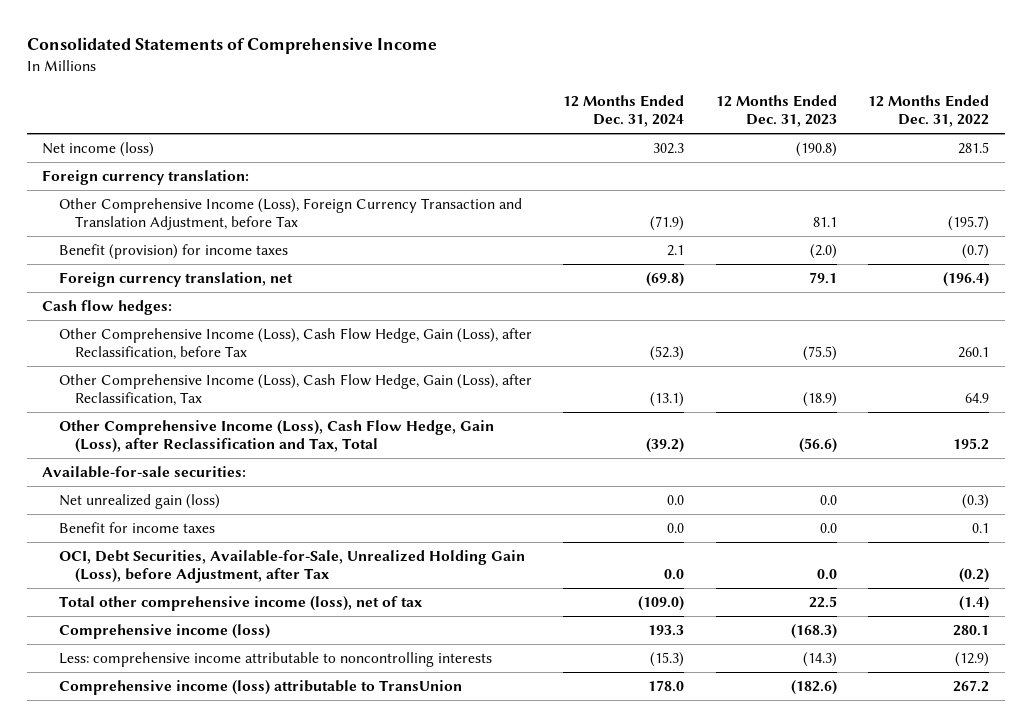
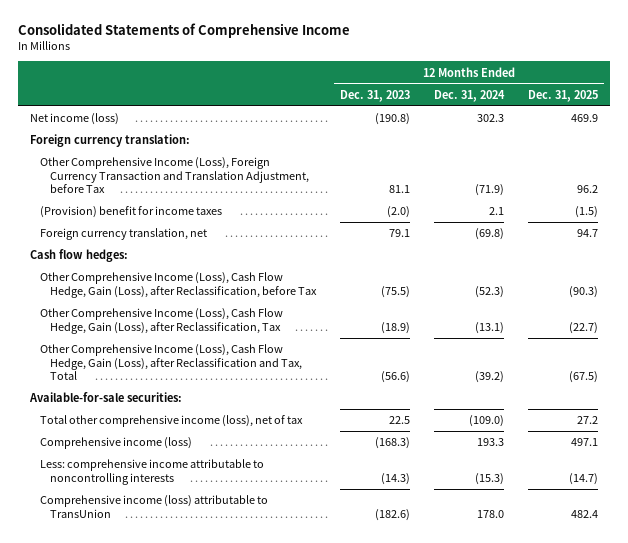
[868,94,990,127] 12 Months Ended Dec. 31, 2022 -> none
none -> [527,89,598,102] Dec. 31, 2025
[58,243,288,259] Benefit (provision) for income taxes -> [39,206,222,219] (Provision) benefit for income taxes
[58,493,220,509] Net unrealized gain (loss) -> none
[58,521,215,533] Benefit for income taxes -> none
[58,549,525,584] OCI, Debt Securities, Available-for-Sale, Unrealized Holding Gain (Loss), before Adjustment, after Tax -> none

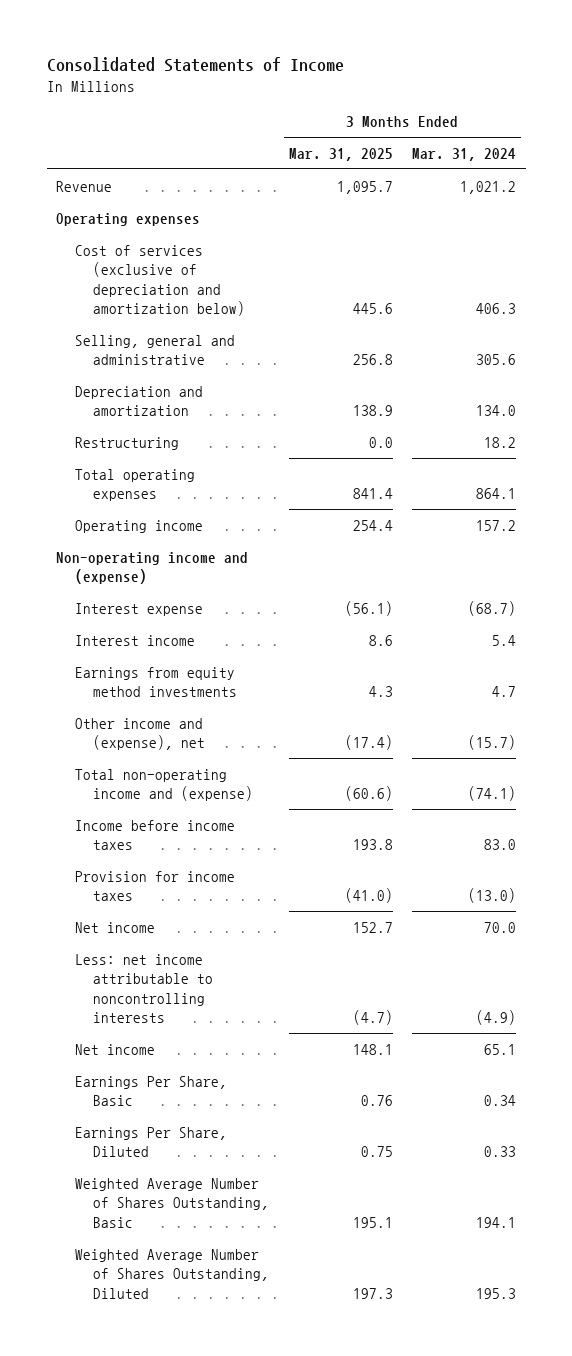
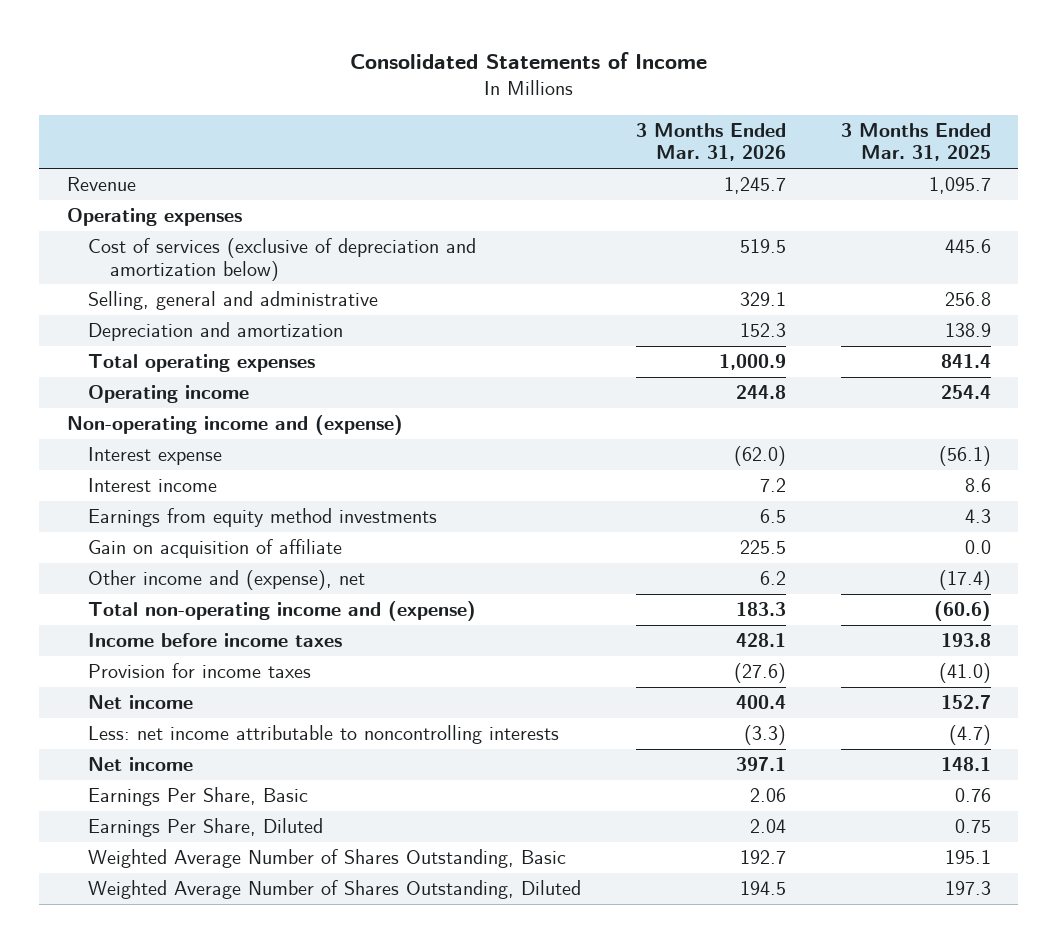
[412,147,517,161] Mar. 31, 2024 -> none
none -> [636,122,787,162] 3 Months Ended Mar. 31, 2026
[74,436,179,450] Restructuring -> none
none -> [88,539,343,559] Gain on acquisition of affiliate

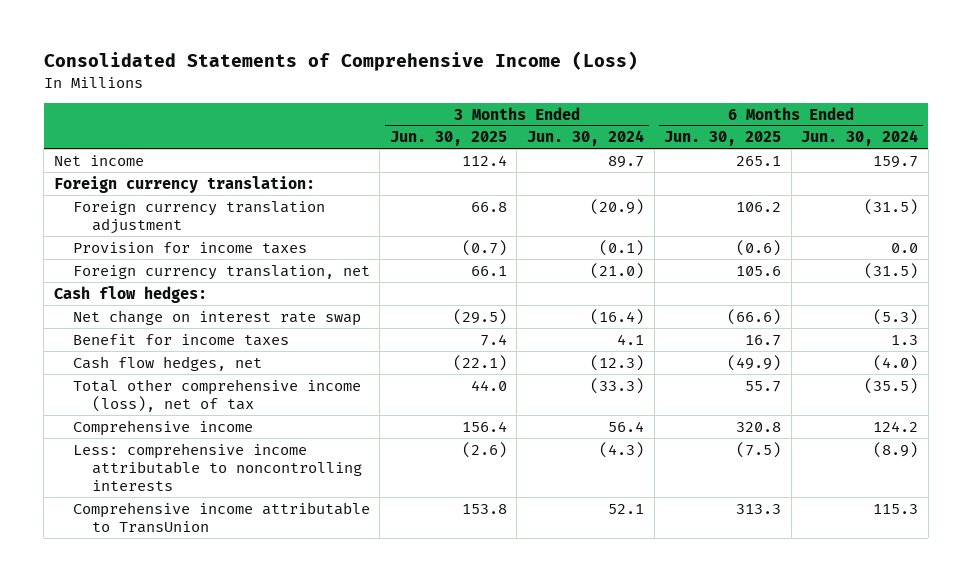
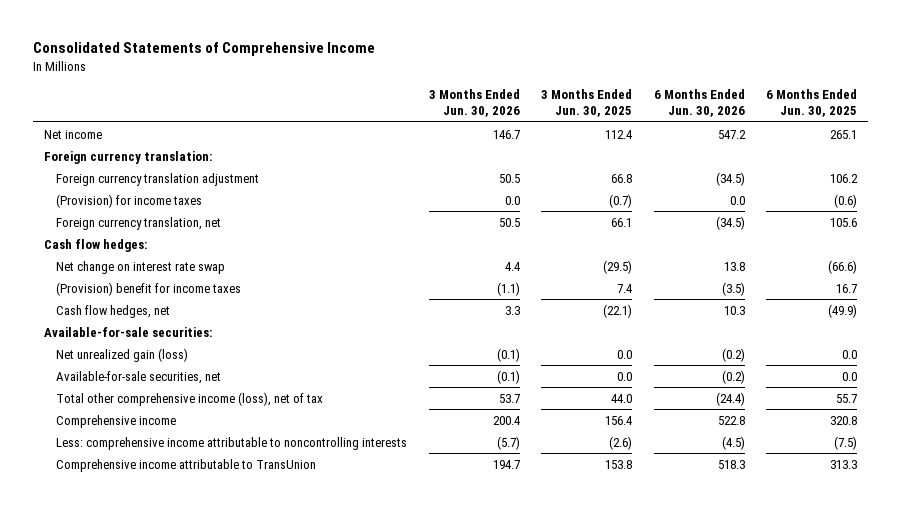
[43,51,638,72] Consolidated Statements of Comprehensive Income (Loss) -> [33,42,376,57] Consolidated Statements of Comprehensive Income
[526,130,644,147] Jun. 30, 2024 -> none
[801,130,919,147] Jun. 30, 2024 -> none
none -> [428,89,520,118] 3 Months Ended Jun. 30, 2026
none -> [653,89,745,118] 6 Months Ended Jun. 30, 2026
[72,241,307,254] Provision for income taxes -> [56,193,203,208] (Provision) for income taxes
[72,333,289,346] Benefit for income taxes -> [56,281,242,296] (Provision) benefit for income taxes
none -> [44,326,213,337] Available-for-sale securities:
none -> [56,347,189,362] Net unrealized gain (loss)
none -> [56,370,222,384] Available-for-sale securities, net

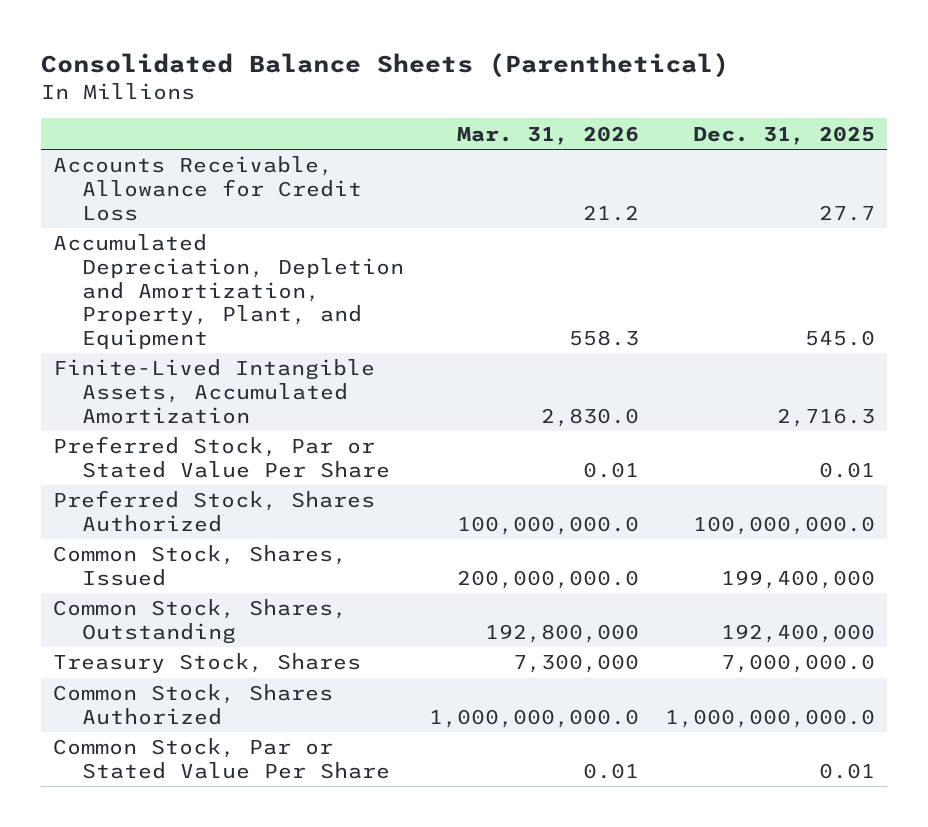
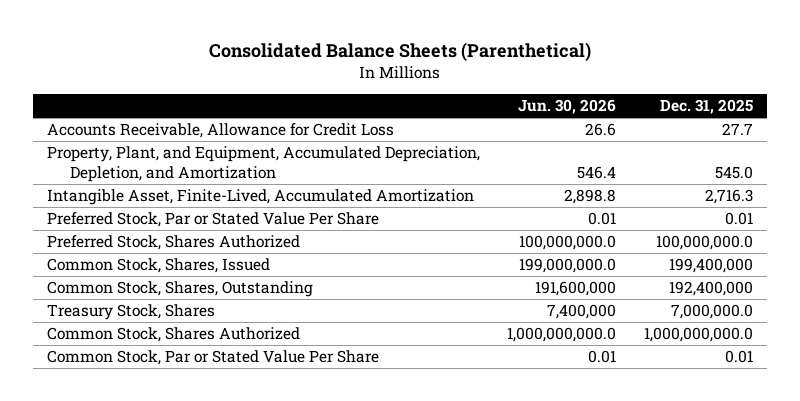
[457,125,640,145] Mar. 31, 2026 -> none
none -> [518,99,617,115] Jun. 30, 2026
[53,234,405,349] Accumulated Depreciation, Depletion and Amortization, Property, Plant, and Equipment -> [46,146,480,182] Property, Plant, and Equipment, Accumulated Depreciation, Depletion, and Amortization
[53,359,376,424] Finite-Lived Intangible Assets, Accumulated Amortization -> [46,189,474,206] Intangible Asset, Finite-Lived, Accumulated Amortization

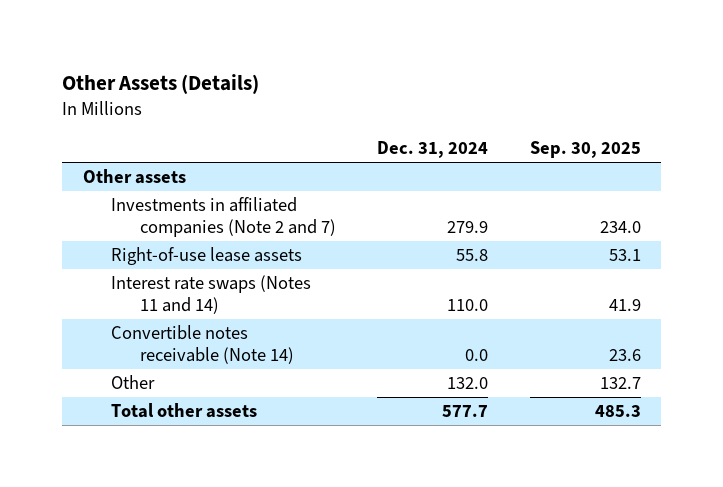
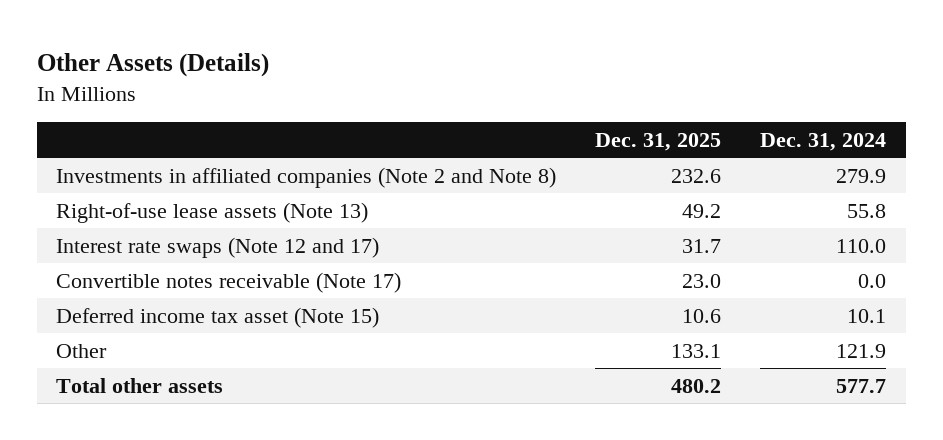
[529,141,641,159] Sep. 30, 2025 -> none
none -> [595,132,722,151] Dec. 31, 2025
[82,169,186,185] Other assets -> none
[111,197,336,237] Investments in affiliated companies (Note 2 and 7) -> [56,166,557,188] Investments in affiliated companies (Note 2 and Note 8)
[111,247,303,266] Right-of-use lease assets -> [56,201,369,223] Right-of-use lease assets (Note 13)
[111,275,312,314] Interest rate swaps (Notes 11 and 14) -> [56,236,380,258] Interest rate swaps (Note 12 and 17)
[111,325,294,364] Convertible notes receivable (Note 14) -> [56,271,402,293] Convertible notes receivable (Note 17)
none -> [56,306,380,328] Deferred income tax asset (Note 15)
[447,377,489,390] 132.0 -> [836,343,887,358] 121.9

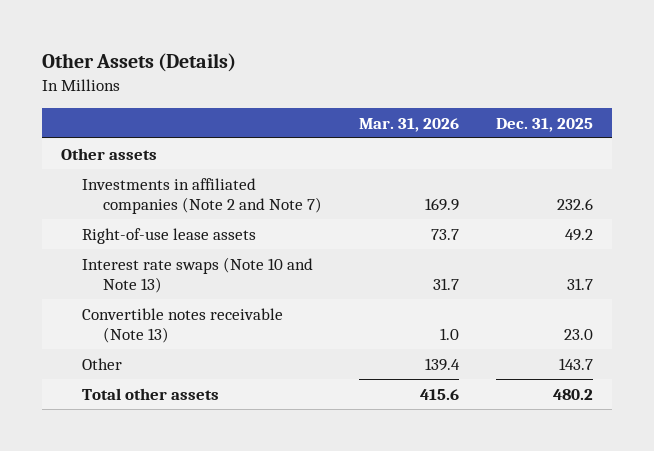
[760,132,887,151] Dec. 31, 2024 -> none
none -> [358,117,459,132] Mar. 31, 2026
[56,306,380,328] Deferred income tax asset (Note 15) -> none
none -> [60,147,157,160] Other assets
[56,166,557,188] Investments in affiliated companies (Note 2 and Note 8) -> [81,177,322,214] Investments in affiliated companies (Note 2 and Note 7)
[56,201,369,223] Right-of-use lease assets (Note 13) -> [81,227,256,244] Right-of-use lease assets
[56,236,380,258] Interest rate swaps (Note 12 and 17) -> [81,256,313,293] Interest rate swaps (Note 10 and Note 13)
[56,271,402,293] Convertible notes receivable (Note 17) -> [81,307,283,343] Convertible notes receivable (Note 13)
[671,343,722,358] 133.1 -> [559,357,594,370] 143.7

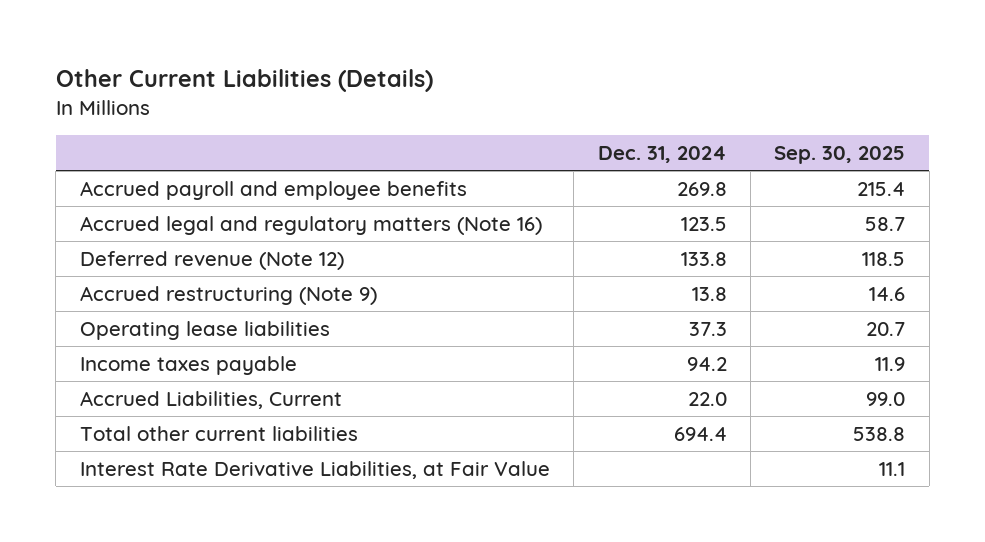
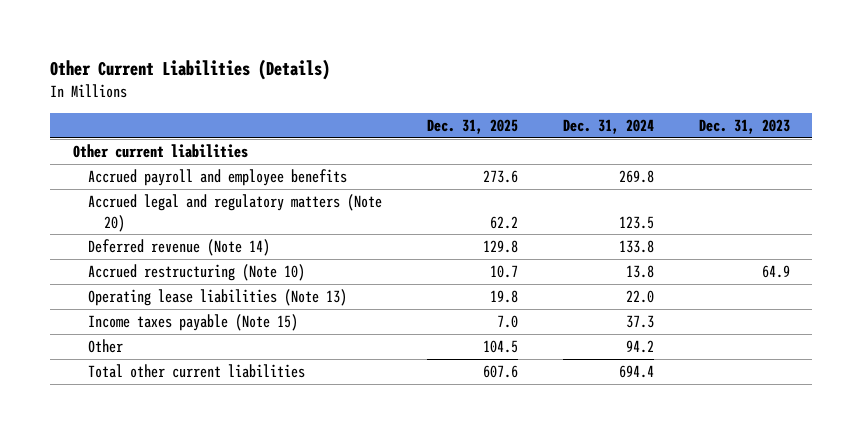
[774,145,906,164] Sep. 30, 2025 -> none
none -> [426,119,518,135] Dec. 31, 2025
none -> [698,119,790,135] Dec. 31, 2023
none -> [72,144,248,159] Other current liabilities
[79,390,342,409] Accrued Liabilities, Current -> none
[79,215,542,235] Accrued legal and regulatory matters (Note 16) -> [88,194,383,232] Accrued legal and regulatory matters (Note 20)
[79,250,344,270] Deferred revenue (Note 12) -> [88,239,271,257] Deferred revenue (Note 14)
[79,285,377,305] Accrued restructuring (Note 9) -> [88,264,306,282] Accrued restructuring (Note 10)
[79,320,330,340] Operating lease liabilities -> [88,289,348,307] Operating lease liabilities (Note 13)
[688,321,727,336] 37.3 -> [625,290,654,304] 22.0
[79,355,297,375] Income taxes payable -> [88,314,299,332] Income taxes payable (Note 15)
[686,356,727,371] 94.2 -> [625,315,654,329] 37.3
none -> [88,339,124,354] Other
[79,460,550,479] Interest Rate Derivative Liabilities, at Fair Value -> none

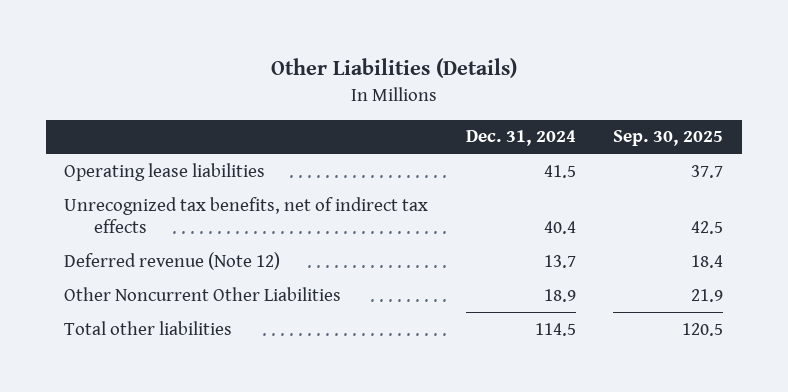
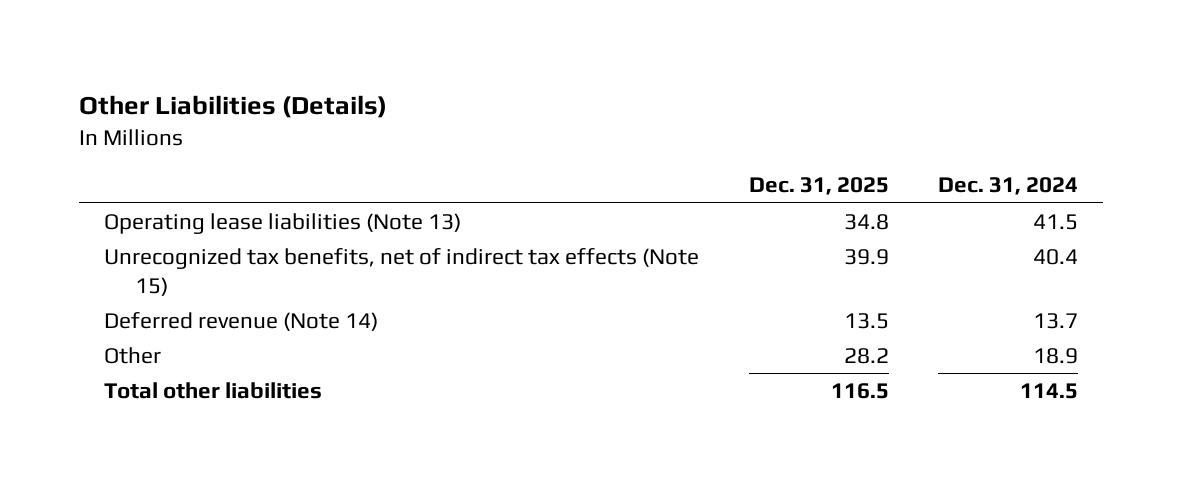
[613,130,724,147] Sep. 30, 2025 -> none
none -> [748,177,889,196] Dec. 31, 2025
[64,162,266,181] Operating lease liabilities -> [103,212,461,234] Operating lease liabilities (Note 13)
[64,196,429,234] Unrecognized tax benefits, net of indirect tax effects -> [103,247,699,297] Unrecognized tax benefits, net of indirect tax effects (Note 15)
[64,251,281,270] Deferred revenue (Note 12) -> [103,311,378,331] Deferred revenue (Note 14)
[64,286,342,301] Other Noncurrent Other Liabilities -> [103,346,161,364] Other

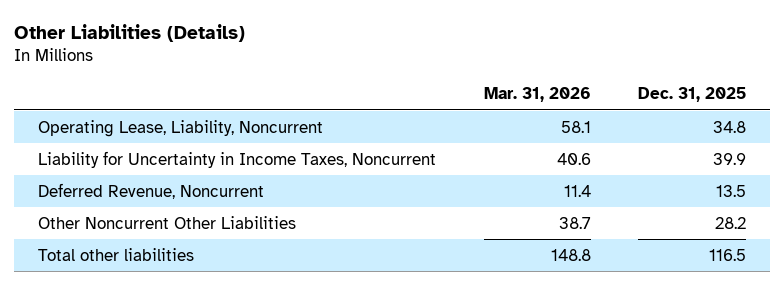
[938,177,1079,196] Dec. 31, 2024 -> none
none -> [483,87,591,103] Mar. 31, 2026
[103,212,461,234] Operating lease liabilities (Note 13) -> [37,119,323,137] Operating Lease, Liability, Noncurrent
[103,247,699,297] Unrecognized tax benefits, net of indirect tax effects (Note 15) -> [37,150,436,168] Liability for Uncertainty in Income Taxes, Noncurrent
[103,311,378,331] Deferred revenue (Note 14) -> [37,182,264,199] Deferred Revenue, Noncurrent
[103,346,161,364] Other -> [37,215,296,229] Other Noncurrent Other Liabilities

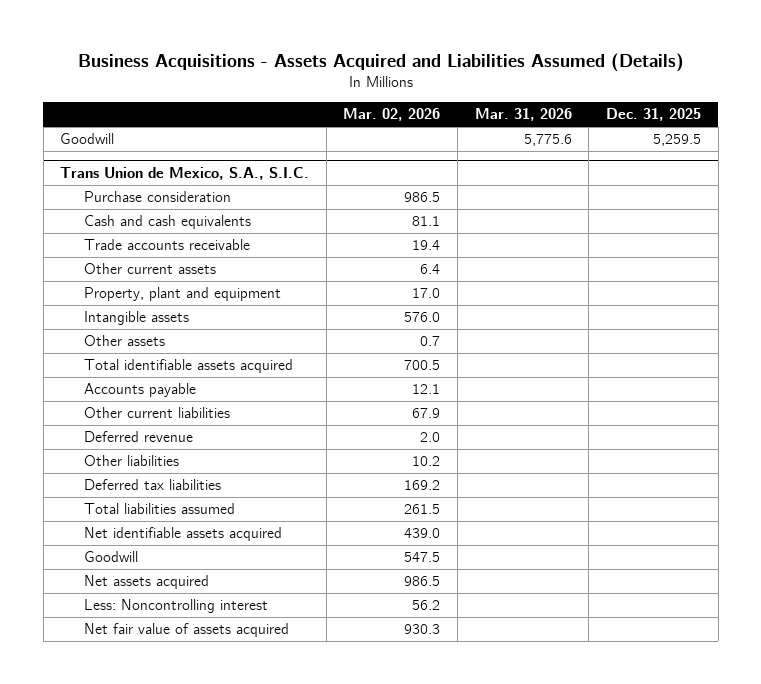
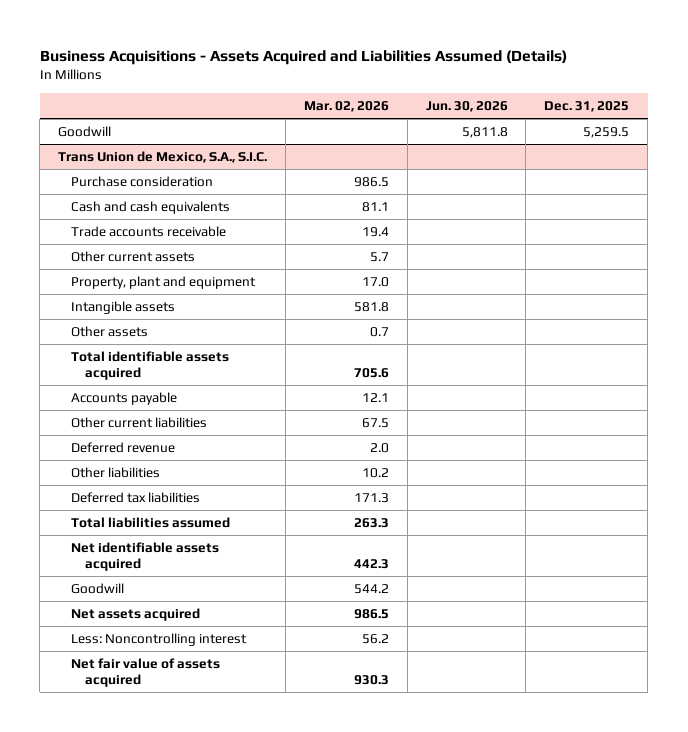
[474,108,572,122] Mar. 31, 2026 -> none
none -> [425,101,508,113] Jun. 30, 2026
[420,264,441,275] 6.4 -> [369,252,389,263] 5.7
[404,312,441,323] 576.0 -> [353,302,389,313] 581.8
[404,360,441,371] 700.5 -> [353,367,389,378] 705.6
[412,408,441,419] 67.9 -> [361,418,389,429] 67.5
[404,480,441,491] 169.2 -> [353,493,389,504] 171.3
[404,504,441,515] 261.5 -> [353,518,389,529] 263.3
[404,528,441,539] 439.0 -> [353,558,389,569] 442.3
[404,552,441,563] 547.5 -> [353,584,389,595] 544.2

